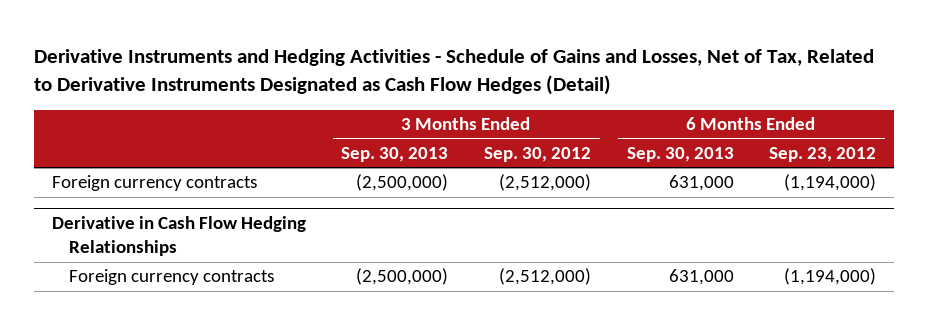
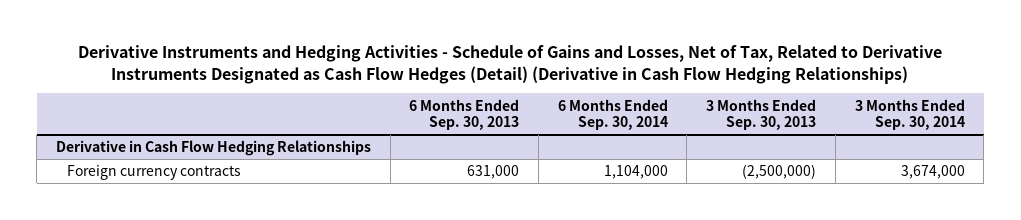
[34,48,875,96] Derivative Instruments and Hedging Activities - Schedule of Gains and Losses, Net of Tax, Related to Derivative Instruments Designated as Cash Flow Hedges (Detail) -> [78,45,943,84] Derivative Instruments and Hedging Activities - Schedule of Gains and Losses, Net of Tax, Related to Derivative Instruments Designated as Cash Flow Hedges (Detail) (Derivative in Cash Flow Hedging Relationships)
[483,147,591,163] Sep. 30, 2012 -> none
[769,147,877,163] Sep. 23, 2012 -> none
none -> [557,98,668,131] 6 Months Ended Sep. 30, 2014
none -> [854,98,965,131] 3 Months Ended Sep. 30, 2014
[51,175,257,192] Foreign currency contracts -> none

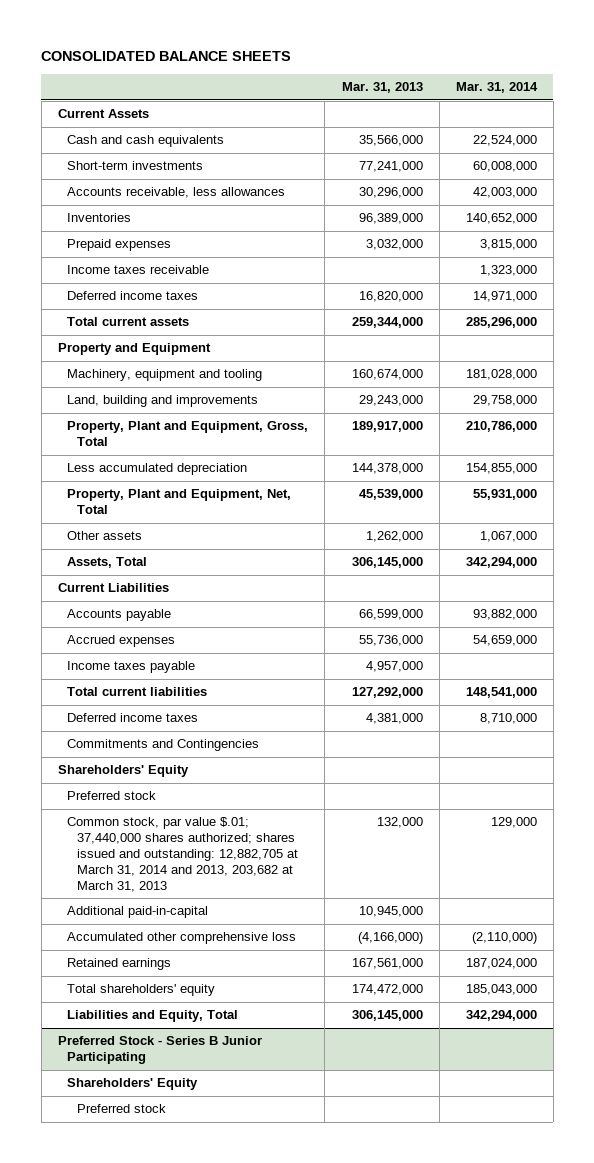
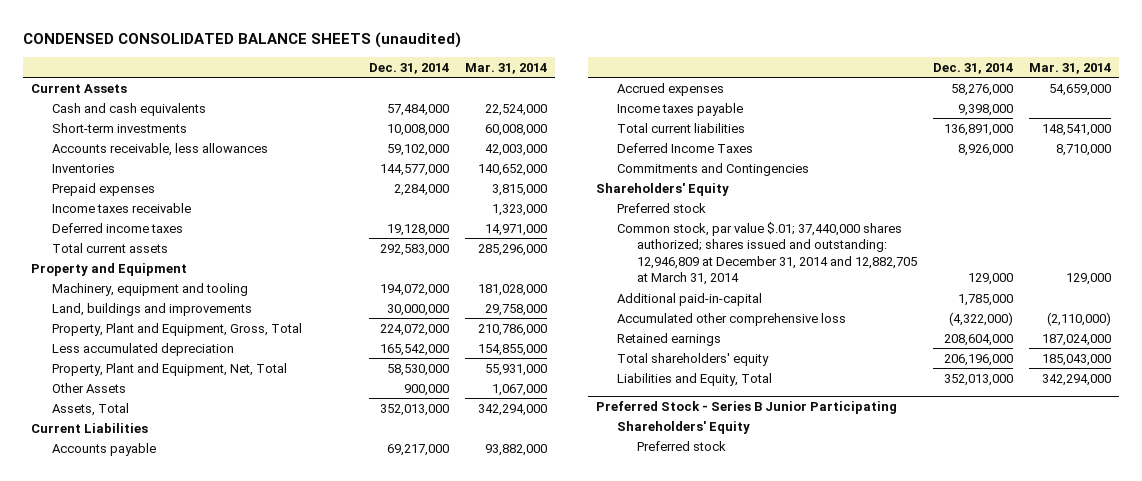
[41,50,292,61] CONSOLIDATED BALANCE SHEETS -> [23,31,462,48] CONDENSED CONSOLIDATED BALANCE SHEETS (unaudited)
[341,82,423,94] Mar. 31, 2013 -> none
none -> [368,62,449,74] Dec. 31, 2014
[67,395,259,408] Land, building and improvements -> [52,302,253,316] Land, buildings and improvements
[67,531,143,541] Other assets -> [52,382,127,393] Other Assets
[67,713,199,723] Deferred income taxes -> [616,142,753,153] Deferred Income Taxes
[67,817,299,892] Common stock, par value $.01; 37,440,000 shares authorized; shares issued and outstanding: 12,882,705 at March 31, 2014 and 2013, 203,682 at March 31, 2013 -> [616,221,918,286] Common stock, par value $.01; 37,440,000 shares authorized; shares issued and outstanding: 12,946,809 at December 31, 2014 and 12,882,705 at March 31, 2014

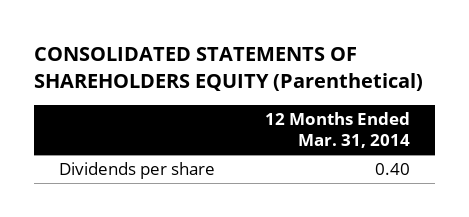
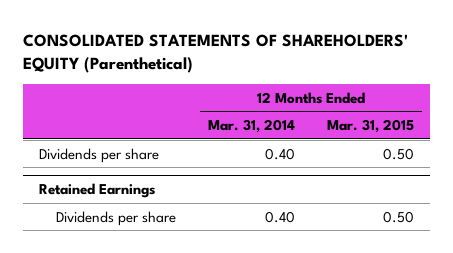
[34,46,424,91] CONSOLIDATED STATEMENTS OF SHAREHOLDERS EQUITY (Parenthetical) -> [22,33,408,73] CONSOLIDATED STATEMENTS OF SHAREHOLDERS' EQUITY (Parenthetical)
none -> [327,119,415,134] Mar. 31, 2015
none -> [38,183,155,199] Retained Earnings
none -> [55,210,176,226] Dividends per share

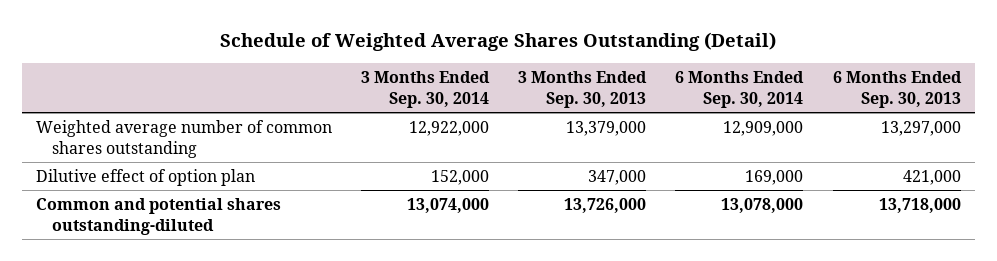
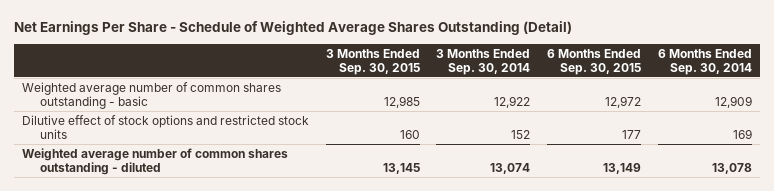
[220,31,777,51] Schedule of Weighted Average Shares Outstanding (Detail) -> [13,21,572,36] Net Earnings Per Share - Schedule of Weighted Average Shares Outstanding (Detail)
[518,71,648,109] 3 Months Ended Sep. 30, 2013 -> none
[832,71,962,109] 6 Months Ended Sep. 30, 2013 -> none
none -> [325,48,420,75] 3 Months Ended Sep. 30, 2015
none -> [547,48,642,75] 6 Months Ended Sep. 30, 2015
[36,119,333,158] Weighted average number of common shares outstanding -> [21,81,281,109] Weighted average number of common shares outstanding - basic
[409,120,490,136] 12,922,000 -> [494,95,531,108] 12,922
[723,120,804,136] 12,909,000 -> [714,95,752,108] 12,909
[36,168,256,186] Dilutive effect of option plan -> [21,114,309,139] Dilutive effect of stock options and restricted stock units
[431,169,490,185] 152,000 -> [511,129,531,139] 152
[745,169,804,185] 169,000 -> [732,128,752,139] 169
[36,197,282,235] Common and potential shares outstanding-diluted -> [21,147,288,175] Weighted average number of common shares outstanding - diluted
[407,197,490,213] 13,074,000 -> [490,162,531,174] 13,074
[721,197,804,213] 13,078,000 -> [711,162,752,174] 13,078

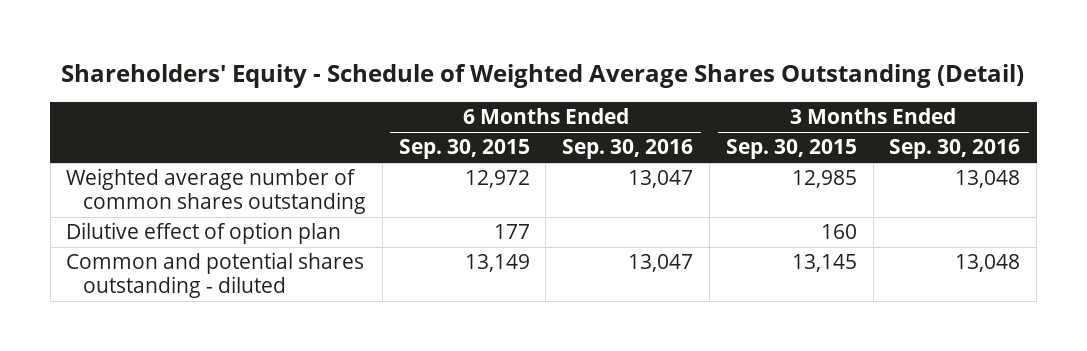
[13,21,572,36] Net Earnings Per Share - Schedule of Weighted Average Shares Outstanding (Detail) -> [61,63,1025,88] Shareholders' Equity - Schedule of Weighted Average Shares Outstanding (Detail)
[436,48,531,75] 3 Months Ended Sep. 30, 2014 -> none
[657,48,752,75] 6 Months Ended Sep. 30, 2014 -> none
none -> [562,139,694,160] Sep. 30, 2016
none -> [889,139,1021,160] Sep. 30, 2016
[21,81,281,109] Weighted average number of common shares outstanding - basic -> [66,168,367,214] Weighted average number of common shares outstanding
[21,114,309,139] Dilutive effect of stock options and restricted stock units -> [66,222,342,245] Dilutive effect of option plan
[21,147,288,175] Weighted average number of common shares outstanding - diluted -> [66,252,365,298] Common and potential shares outstanding - diluted

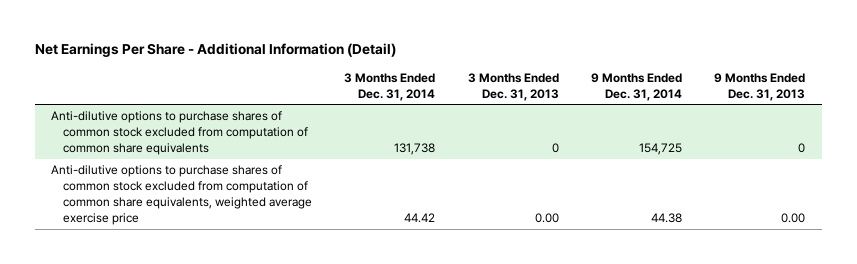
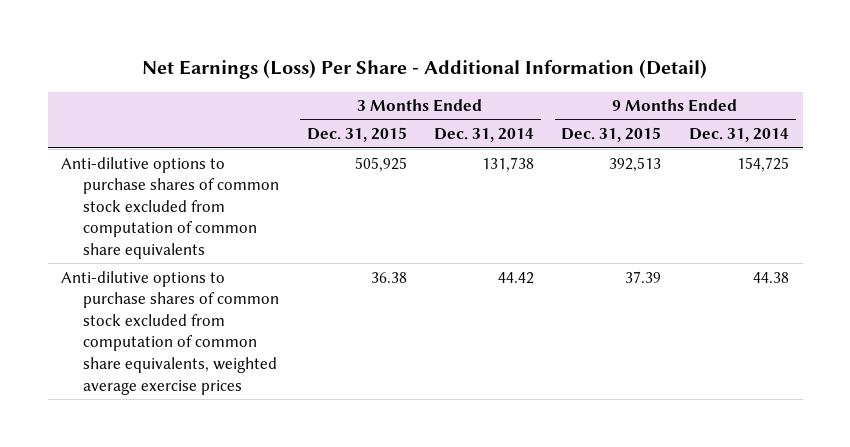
[35,43,397,58] Net Earnings Per Share - Additional Information (Detail) -> [142,59,708,80] Net Earnings (Loss) Per Share - Additional Information (Detail)
[467,72,559,101] 3 Months Ended Dec. 31, 2013 -> none
[714,72,806,101] 9 Months Ended Dec. 31, 2013 -> none
none -> [306,127,407,143] Dec. 31, 2015
none -> [561,127,662,143] Dec. 31, 2015
[51,165,312,225] Anti-dilutive options to purchase shares of common stock excluded from computation of common share equivalents, weighted average exercise price -> [61,270,280,395] Anti-dilutive options to purchase shares of common stock excluded from computation of common share equivalents, weighted average exercise prices

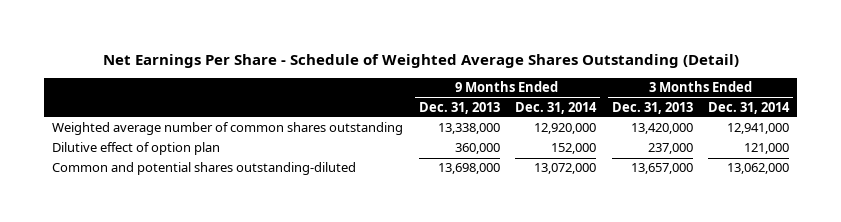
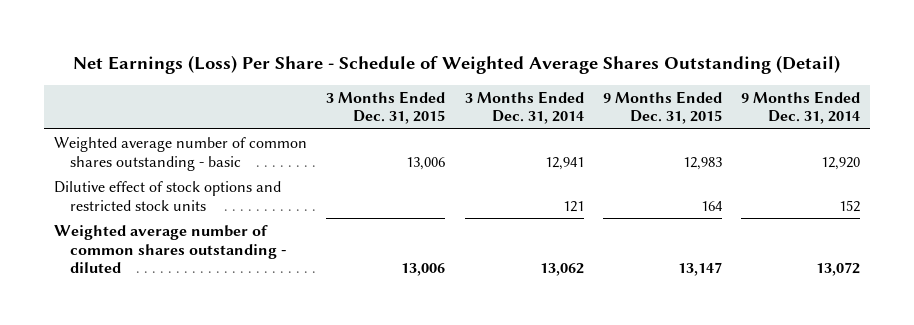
[102,53,739,68] Net Earnings Per Share - Schedule of Weighted Average Shares Outstanding (Detail) -> [73,54,841,74] Net Earnings (Loss) Per Share - Schedule of Weighted Average Shares Outstanding (Detail)
[418,101,500,114] Dec. 31, 2013 -> none
[611,101,693,114] Dec. 31, 2013 -> none
none -> [326,90,446,125] 3 Months Ended Dec. 31, 2015
none -> [602,90,722,125] 9 Months Ended Dec. 31, 2015
[52,122,404,136] Weighted average number of common shares outstanding -> [53,136,307,171] Weighted average number of common shares outstanding - basic
[534,123,597,135] 12,920,000 -> [821,156,861,170] 12,920
[727,123,790,135] 12,941,000 -> [544,156,584,170] 12,941
[52,142,221,156] Dilutive effect of option plan -> [53,180,281,211] Dilutive effect of stock options and restricted stock units
[551,143,597,155] 152,000 -> [839,199,861,212] 152
[744,143,790,155] 121,000 -> [562,200,584,212] 121
[52,162,357,176] Common and potential shares outstanding-diluted -> [53,224,288,274] Weighted average number of common shares outstanding - diluted
[534,163,597,175] 13,072,000 -> [816,262,861,277] 13,072
[727,163,790,175] 13,062,000 -> [539,263,584,277] 13,062

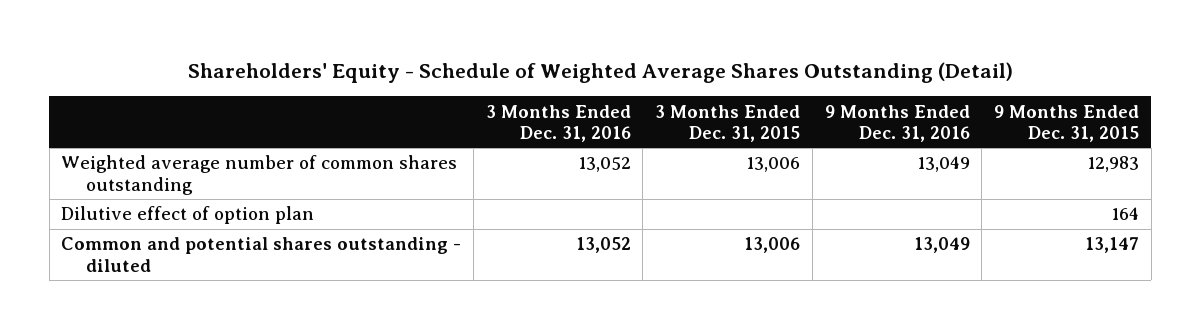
[73,54,841,74] Net Earnings (Loss) Per Share - Schedule of Weighted Average Shares Outstanding (Detail) -> [188,61,1014,83] Shareholders' Equity - Schedule of Weighted Average Shares Outstanding (Detail)
[464,90,584,125] 3 Months Ended Dec. 31, 2014 -> none
[741,90,861,125] 9 Months Ended Dec. 31, 2014 -> none
none -> [485,104,631,142] 3 Months Ended Dec. 31, 2016
none -> [824,104,970,142] 9 Months Ended Dec. 31, 2016
[53,136,307,171] Weighted average number of common shares outstanding - basic -> [61,155,458,195] Weighted average number of common shares outstanding
[53,180,281,211] Dilutive effect of stock options and restricted stock units -> [61,206,315,225] Dilutive effect of option plan
[53,224,288,274] Weighted average number of common shares outstanding - diluted -> [61,237,462,272] Common and potential shares outstanding - diluted

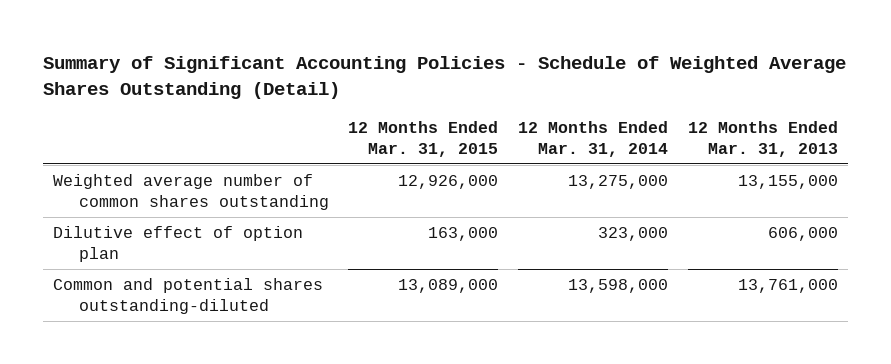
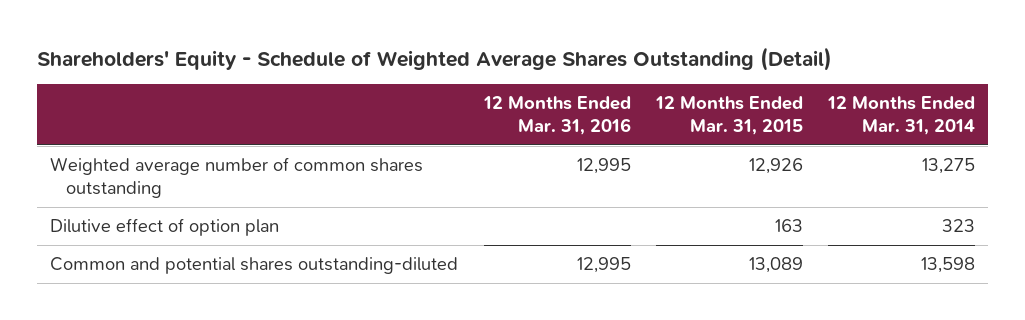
[43,56,847,100] Summary of Significant Accounting Policies - Schedule of Weighted Average Shares Outstanding (Detail) -> [37,46,833,71] Shareholders' Equity - Schedule of Weighted Average Shares Outstanding (Detail)
[688,120,839,157] 12 Months Ended Mar. 31, 2013 -> none
none -> [482,96,631,136] 12 Months Ended Mar. 31, 2016
[398,175,499,190] 12,926,000 -> [748,158,803,175] 12,926
[568,175,669,190] 13,275,000 -> [922,158,976,175] 13,275
[428,227,499,242] 163,000 -> [774,219,803,233] 163
[598,227,669,242] 323,000 -> [942,219,976,233] 323
[398,279,499,294] 13,089,000 -> [748,257,803,274] 13,089
[568,279,669,294] 13,598,000 -> [921,257,976,274] 13,598

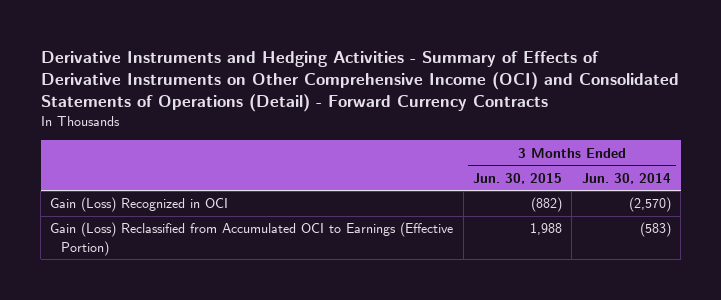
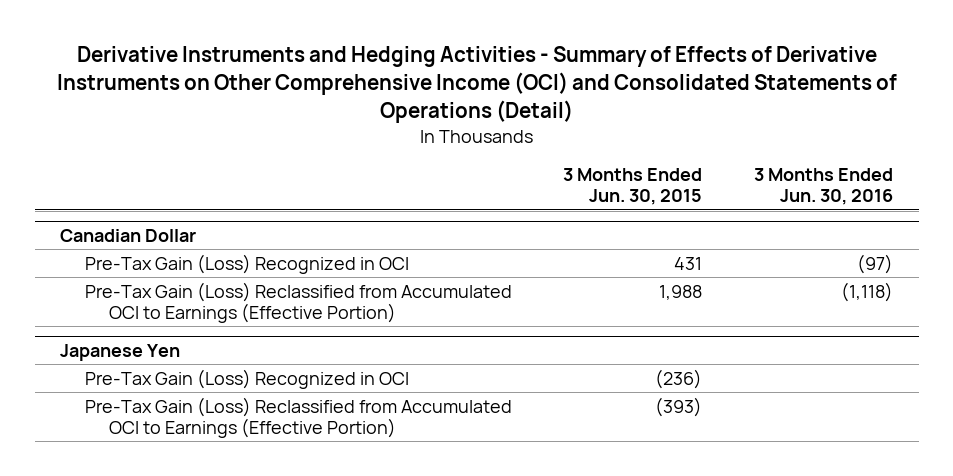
[40,50,679,112] Derivative Instruments and Hedging Activities - Summary of Effects of Derivative Instruments on Other Comprehensive Income (OCI) and Consolidated Statements of Operations (Detail) - Forward Currency Contracts -> [56,46,897,124] Derivative Instruments and Hedging Activities - Summary of Effects of Derivative Instruments on Other Comprehensive Income (OCI) and Consolidated Statements of Operations (Detail)
[581,172,671,184] Jun. 30, 2014 -> none
none -> [754,168,894,206] 3 Months Ended Jun. 30, 2016
none -> [60,229,197,243] Canadian Dollar
[50,197,229,213] Gain (Loss) Recognized in OCI -> [84,253,409,274] Pre-Tax Gain (Loss) Recognized in OCI
[531,197,563,213] (882) -> [674,256,703,270] 431
[50,222,454,256] Gain (Loss) Reclassified from Accumulated OCI to Earnings (Effective Portion) -> [84,281,512,323] Pre-Tax Gain (Loss) Reclassified from Accumulated OCI to Earnings (Effective Portion)
none -> [60,344,181,362] Japanese Yen
none -> [84,368,409,389] Pre-Tax Gain (Loss) Recognized in OCI
none -> [84,396,512,438] Pre-Tax Gain (Loss) Reclassified from Accumulated OCI to Earnings (Effective Portion)

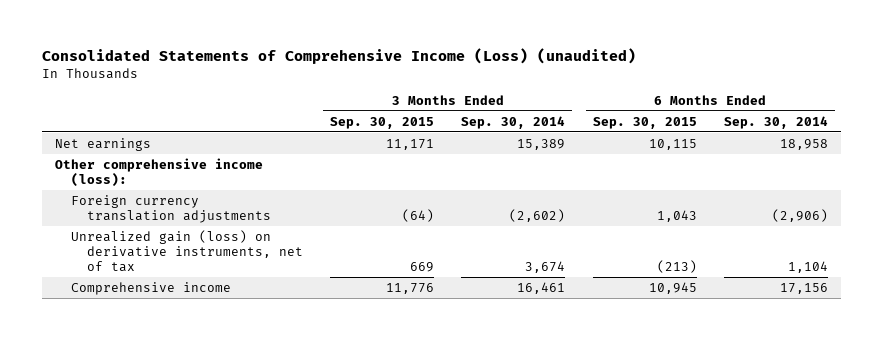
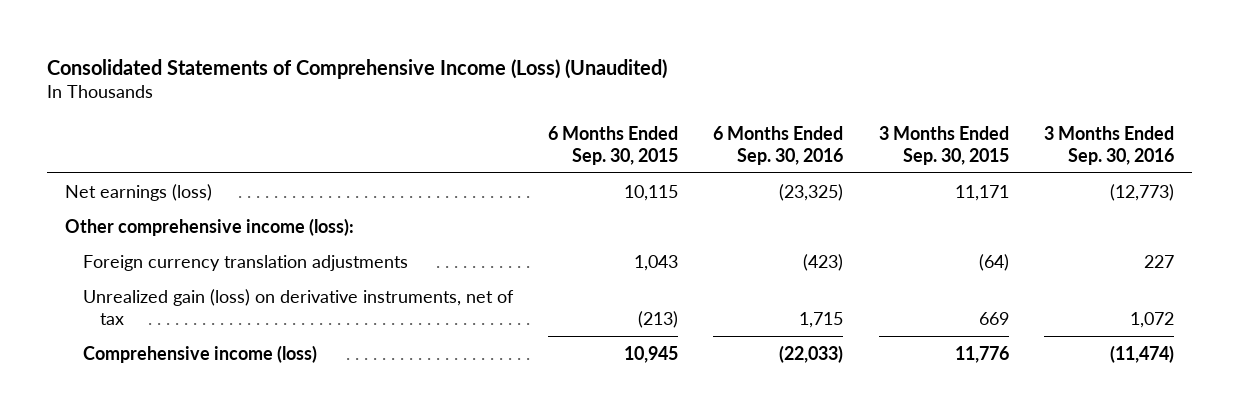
[41,47,636,64] Consolidated Statements of Comprehensive Income (Loss) (unaudited) -> [47,58,668,79] Consolidated Statements of Comprehensive Income (Loss) (Unaudited)
[461,115,566,129] Sep. 30, 2014 -> none
[723,115,828,129] Sep. 30, 2014 -> none
none -> [713,125,844,165] 6 Months Ended Sep. 30, 2016
none -> [1044,125,1175,165] 3 Months Ended Sep. 30, 2016
[55,137,152,151] Net earnings -> [65,183,213,201] Net earnings (loss)
[70,281,231,295] Comprehensive income -> [82,344,317,363] Comprehensive income (loss)

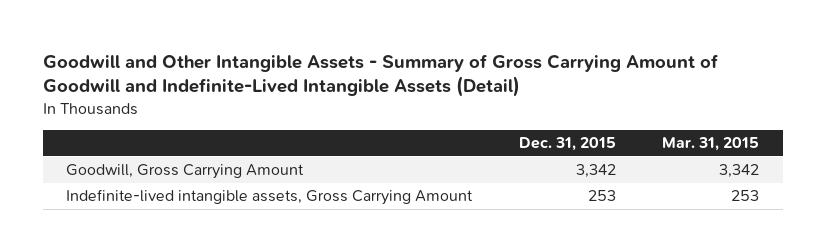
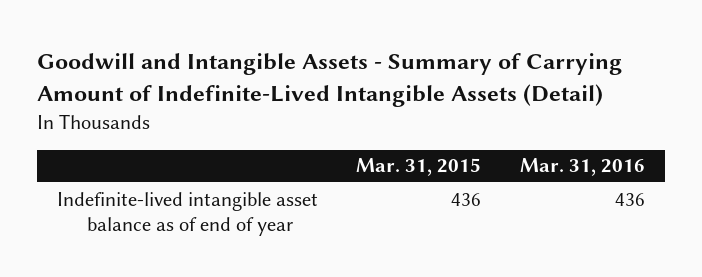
[42,53,719,98] Goodwill and Other Intangible Assets - Summary of Gross Carrying Amount of Goodwill and Indefinite-Lived Intangible Assets (Detail) -> [37,53,623,108] Goodwill and Intangible Assets - Summary of Carrying Amount of Indefinite-Lived Intangible Assets (Detail)
[518,137,616,152] Dec. 31, 2015 -> none
none -> [520,158,646,177] Mar. 31, 2016
[66,164,305,180] Goodwill, Gross Carrying Amount -> none
[66,189,474,206] Indefinite-lived intangible assets, Gross Carrying Amount -> [56,191,318,237] Indefinite-lived intangible asset balance as of end of year
[731,190,760,202] 253 -> [451,192,482,206] 436

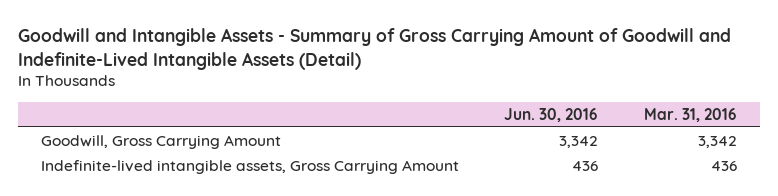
[37,53,623,108] Goodwill and Intangible Assets - Summary of Carrying Amount of Indefinite-Lived Intangible Assets (Detail) -> [17,27,731,70] Goodwill and Intangible Assets - Summary of Gross Carrying Amount of Goodwill and Indefinite-Lived Intangible Assets (Detail)
[356,158,482,177] Mar. 31, 2015 -> none
none -> [504,107,599,122] Jun. 30, 2016
none -> [40,134,281,149] Goodwill, Gross Carrying Amount
[56,191,318,237] Indefinite-lived intangible asset balance as of end of year -> [40,159,459,174] Indefinite-lived intangible assets, Gross Carrying Amount

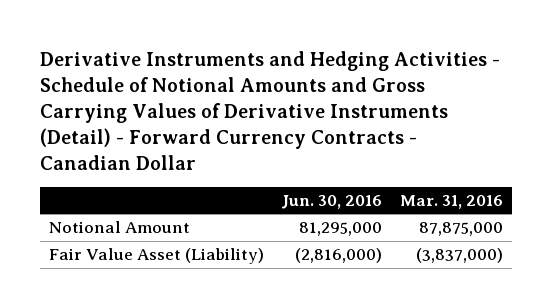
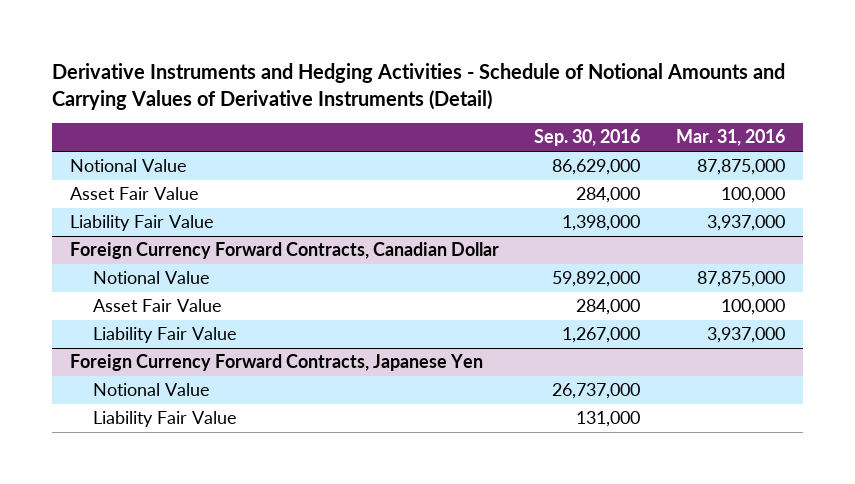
[39,50,500,170] Derivative Instruments and Hedging Activities - Schedule of Notional Amounts and Gross Carrying Values of Derivative Instruments (Detail) - Forward Currency Contracts - Canadian Dollar -> [51,62,785,110] Derivative Instruments and Hedging Activities - Schedule of Notional Amounts and Carrying Values of Derivative Instruments (Detail)
[281,194,383,209] Jun. 30, 2016 -> none
none -> [534,129,641,147] Sep. 30, 2016
[48,221,190,234] Notional Amount -> [69,159,187,173] Notional Value
none -> [69,187,199,201] Asset Fair Value
[48,248,264,265] Fair Value Asset (Liability) -> [69,215,214,232] Liability Fair Value
[415,248,503,264] (3,837,000) -> [707,215,786,232] 3,937,000
none -> [69,242,499,260] Foreign Currency Forward Contracts, Canadian Dollar
none -> [92,271,210,285] Notional Value
none -> [92,299,222,313] Asset Fair Value
none -> [92,327,237,344] Liability Fair Value
none -> [69,354,483,372] Foreign Currency Forward Contracts, Japanese Yen
none -> [92,383,210,397] Notional Value
none -> [92,411,237,428] Liability Fair Value

